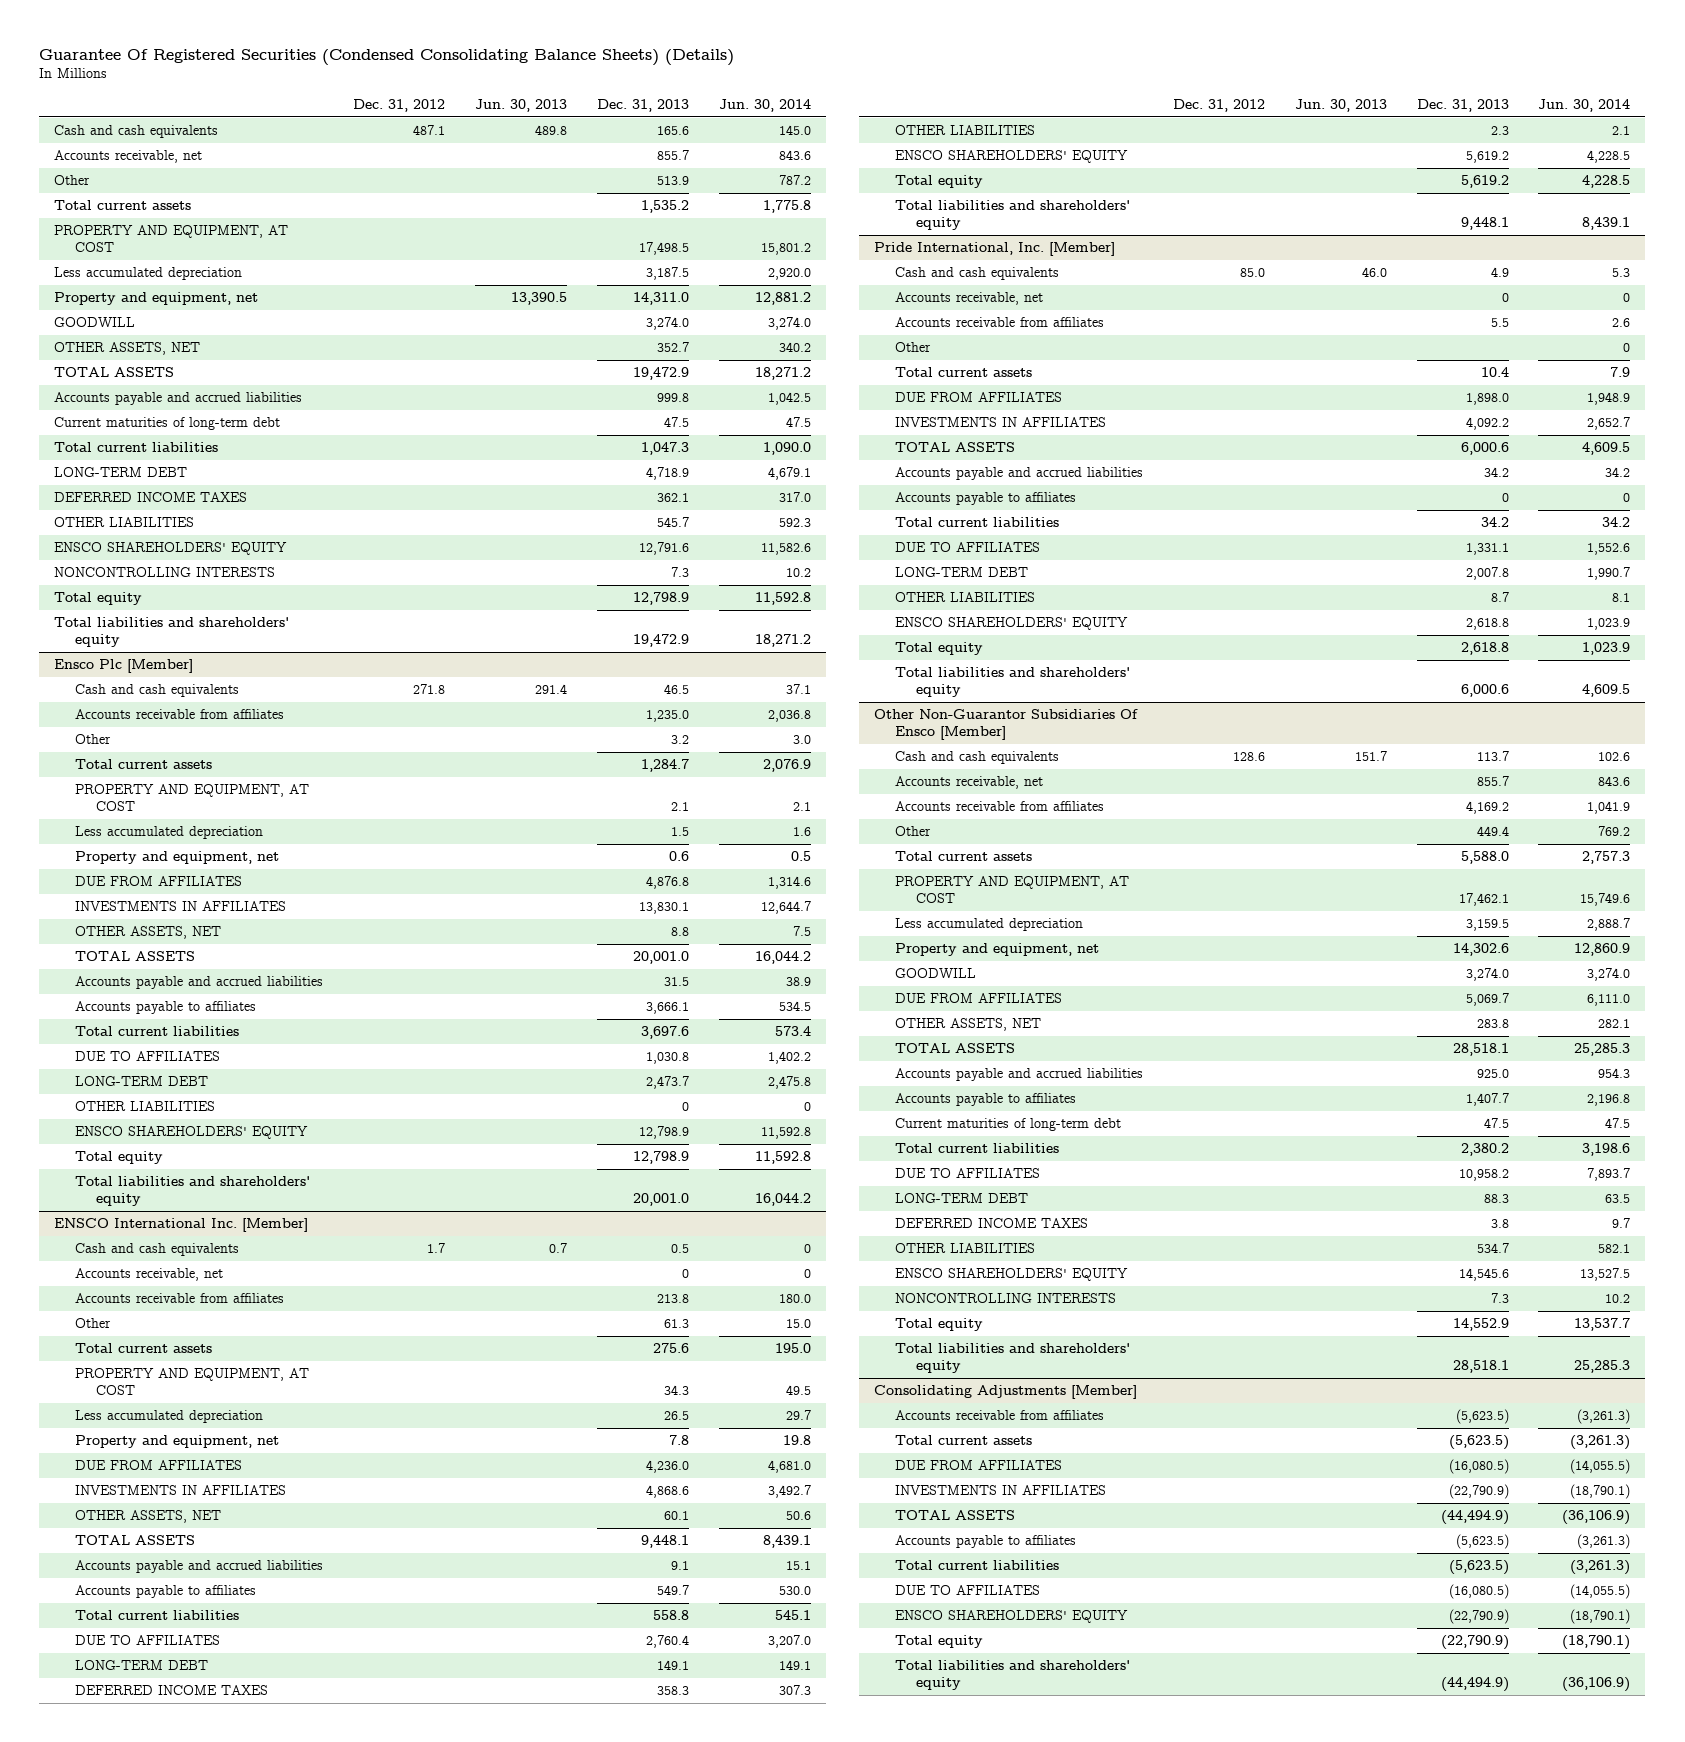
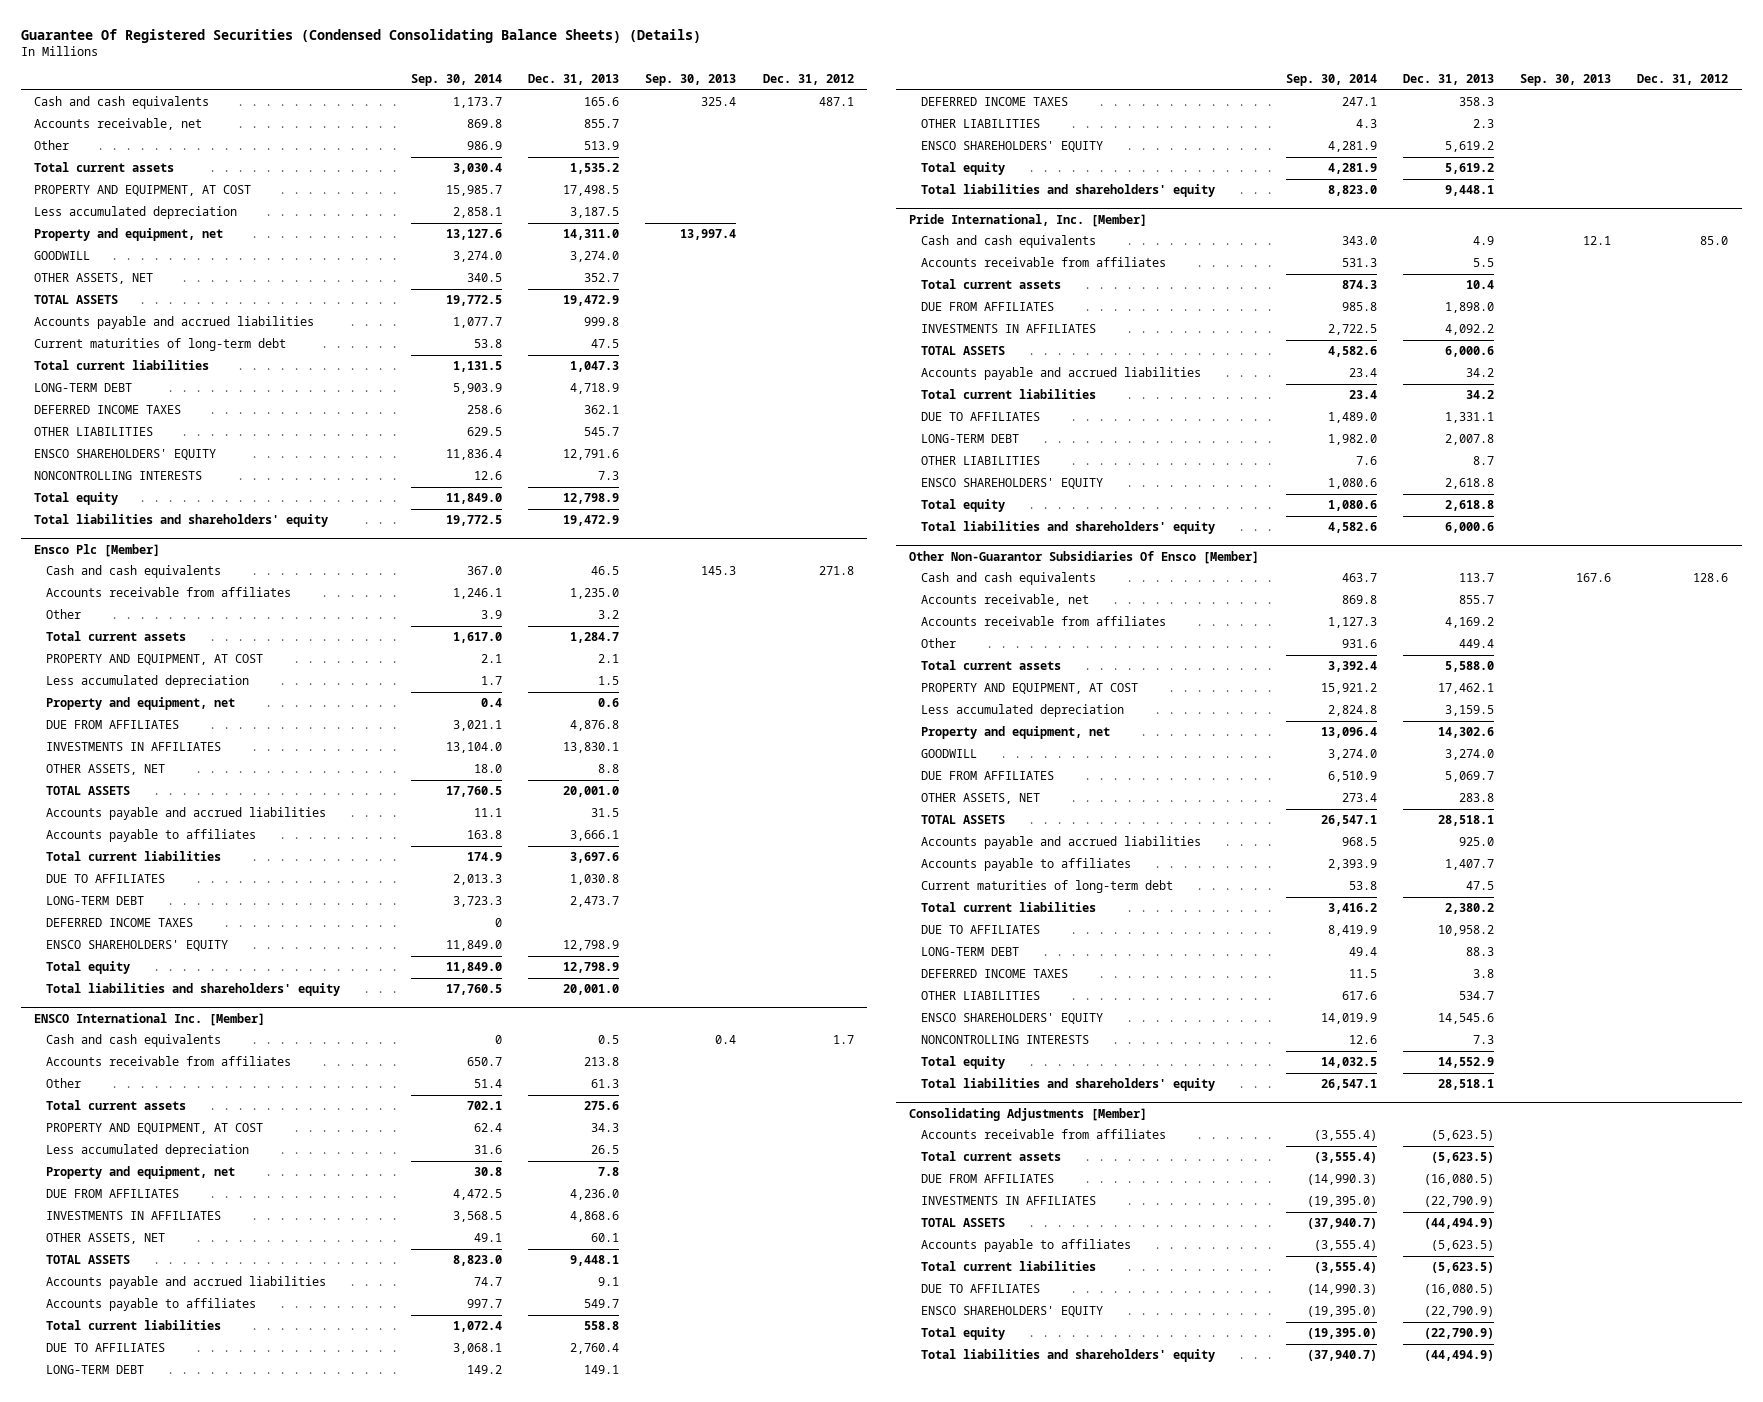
[474,98,567,112] Jun. 30, 2013 -> none
[718,98,811,112] Jun. 30, 2014 -> none
none -> [410,73,502,86] Sep. 30, 2014
none -> [645,73,737,86] Sep. 30, 2013
[75,1100,216,1111] OTHER LIABILITIES -> none
none -> [46,918,194,928] DEFERRED INCOME TAXES
[75,1267,224,1281] Accounts receivable, net -> none
[895,291,1044,305] Accounts receivable, net -> none
[895,341,932,352] Other -> none
[895,491,1077,505] Accounts payable to affiliates -> none

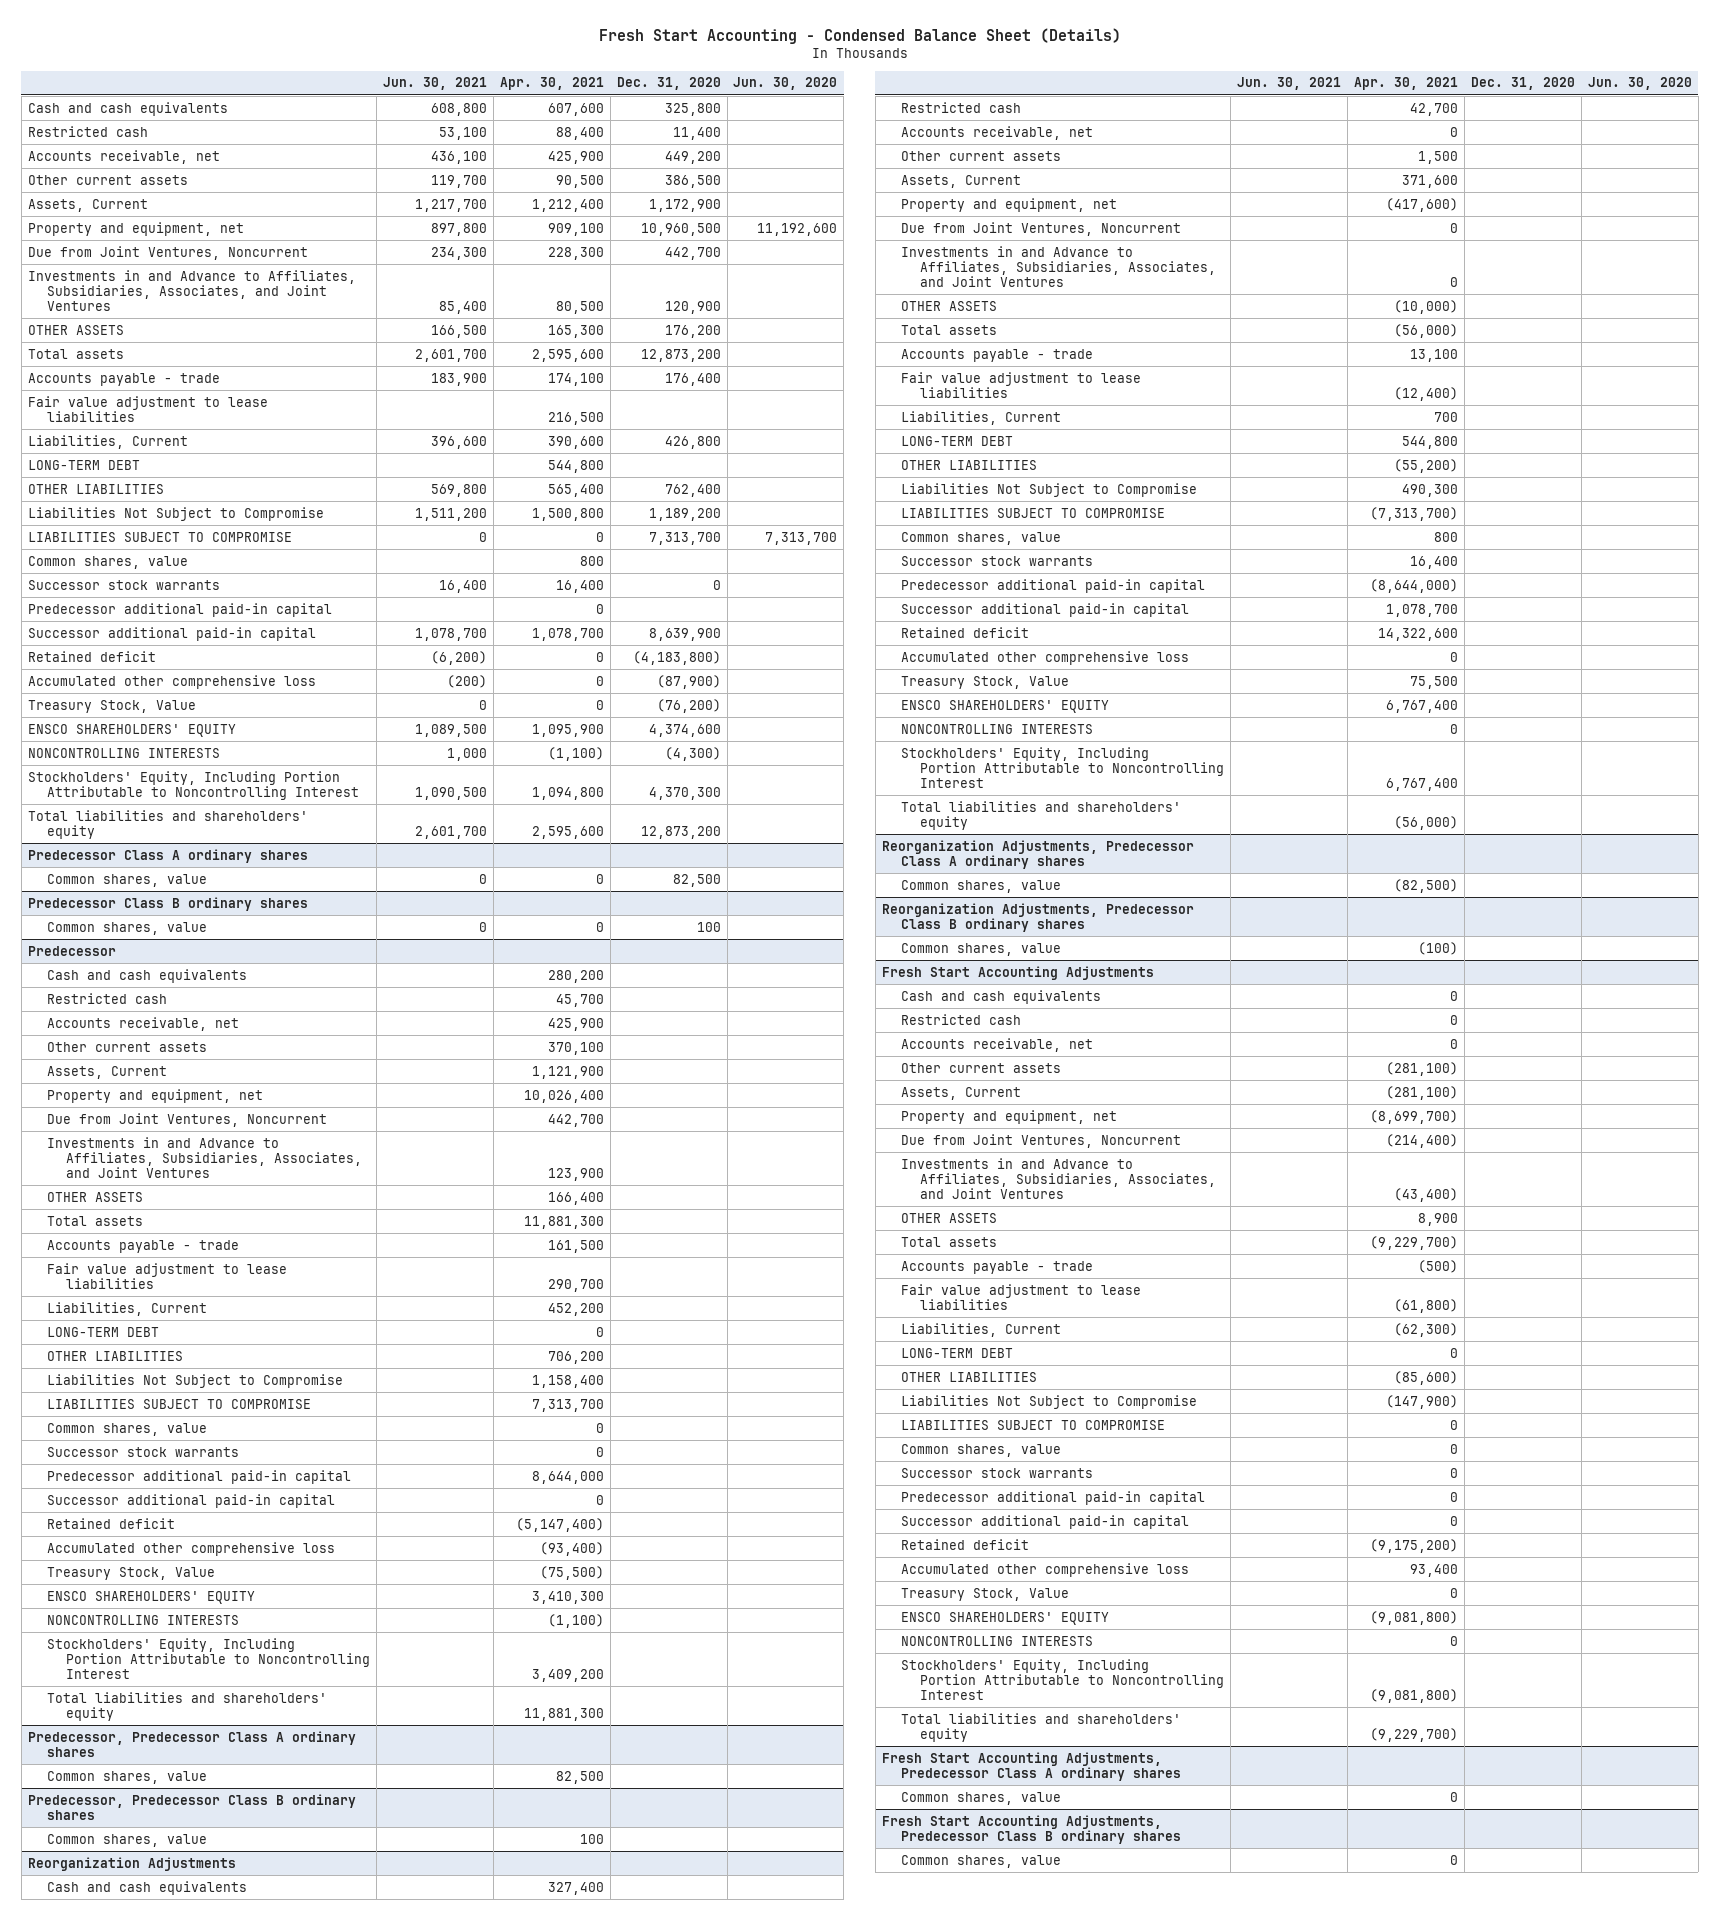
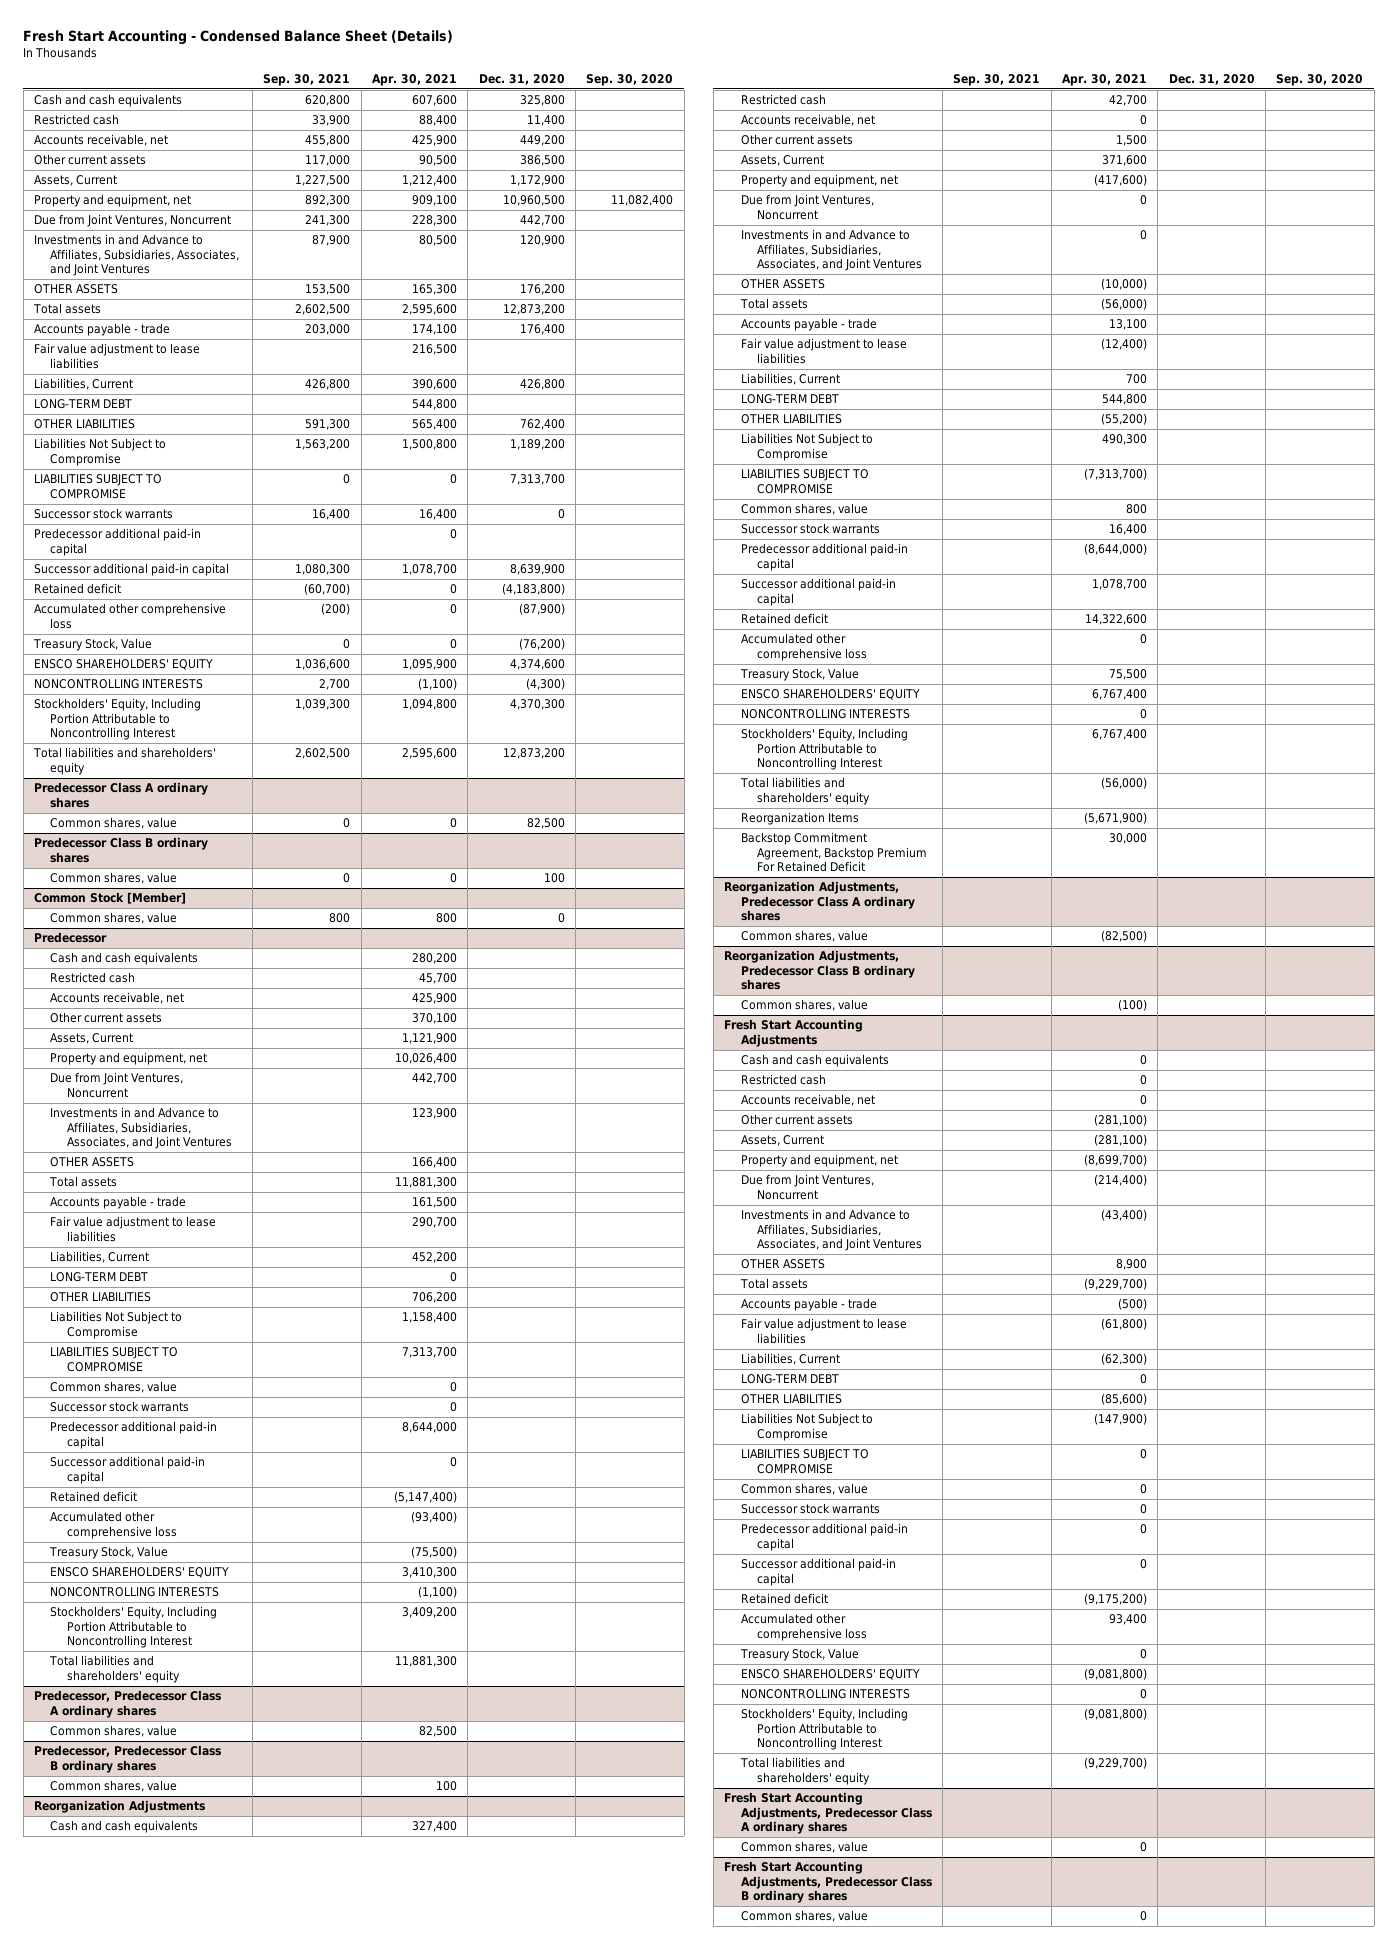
[383,77,488,91] Jun. 30, 2021 -> none
[733,77,838,91] Jun. 30, 2020 -> none
none -> [263,73,351,86] Sep. 30, 2021
none -> [586,73,674,86] Sep. 30, 2020
[27,555,188,569] Common shares, value -> none
none -> [34,892,187,905] Common Stock [Member]
none -> [50,912,178,925] Common shares, value
none -> [740,812,859,826] Reorganization Items
none -> [740,832,927,873] Backstop Commitment Agreement, Backstop Premium For Retained Deficit

